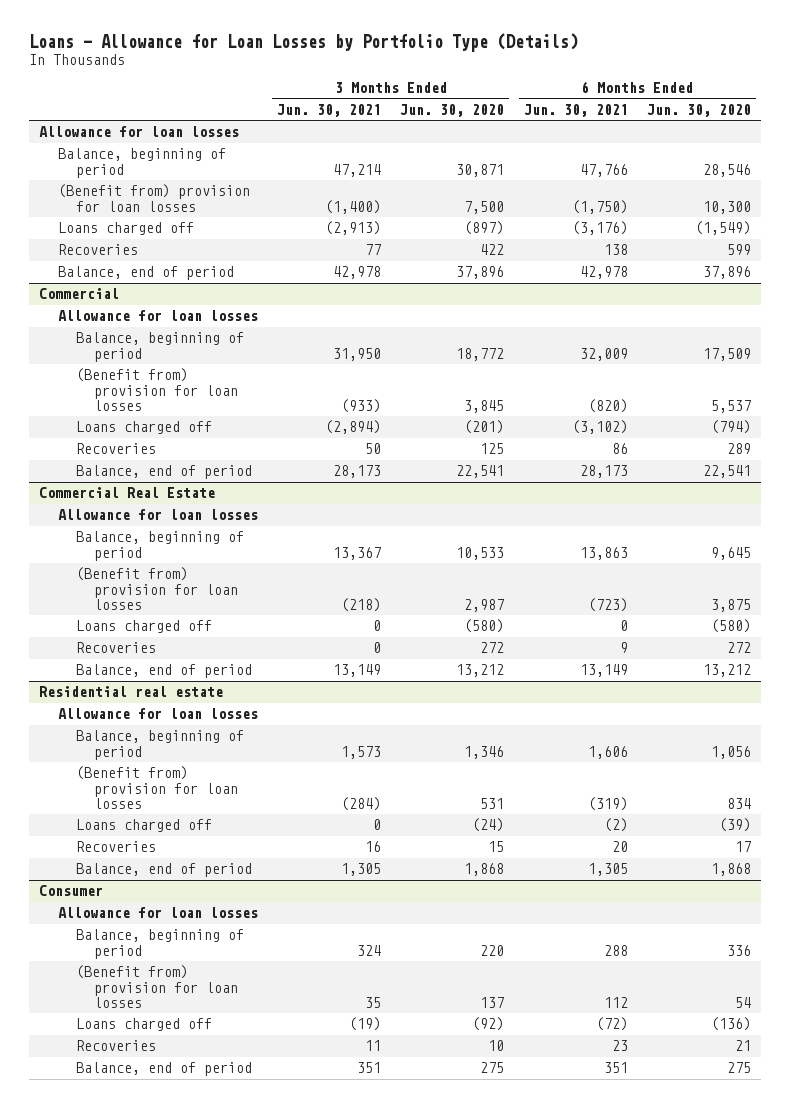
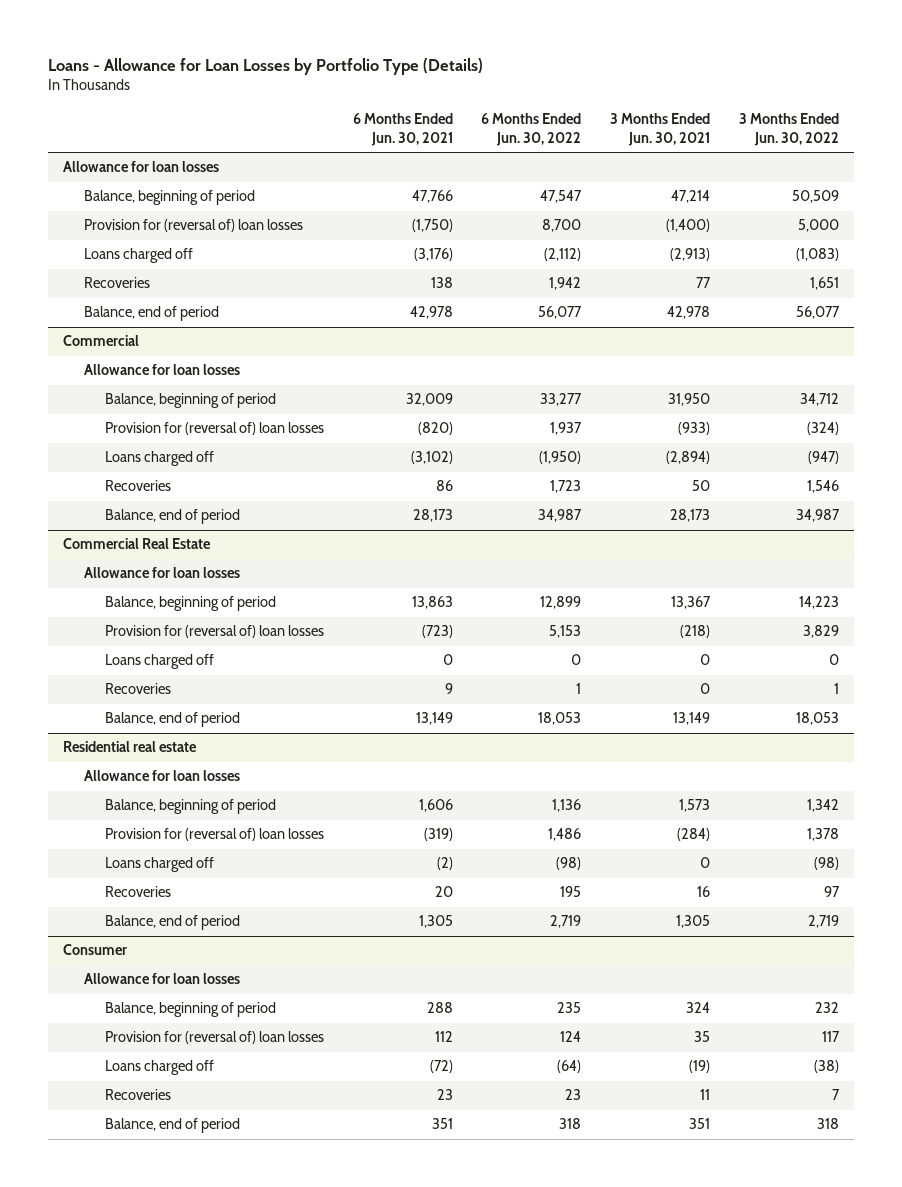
[400,104,505,118] Jun. 30, 2020 -> none
[647,104,752,118] Jun. 30, 2020 -> none
none -> [481,113,582,147] 6 Months Ended Jun. 30, 2022
none -> [739,113,840,147] 3 Months Ended Jun. 30, 2022
[57,184,250,212] (Benefit from) provision for loan losses -> [83,219,303,233] Provision for (reversal of) loan losses
[75,368,239,412] (Benefit from) provision for loan losses -> [104,422,324,436] Provision for (reversal of) loan losses
[75,567,239,611] (Benefit from) provision for loan losses -> [104,625,324,639] Provision for (reversal of) loan losses
[75,766,239,810] (Benefit from) provision for loan losses -> [104,828,324,842] Provision for (reversal of) loan losses
[75,965,239,1009] (Benefit from) provision for loan losses -> [104,1031,324,1045] Provision for (reversal of) loan losses

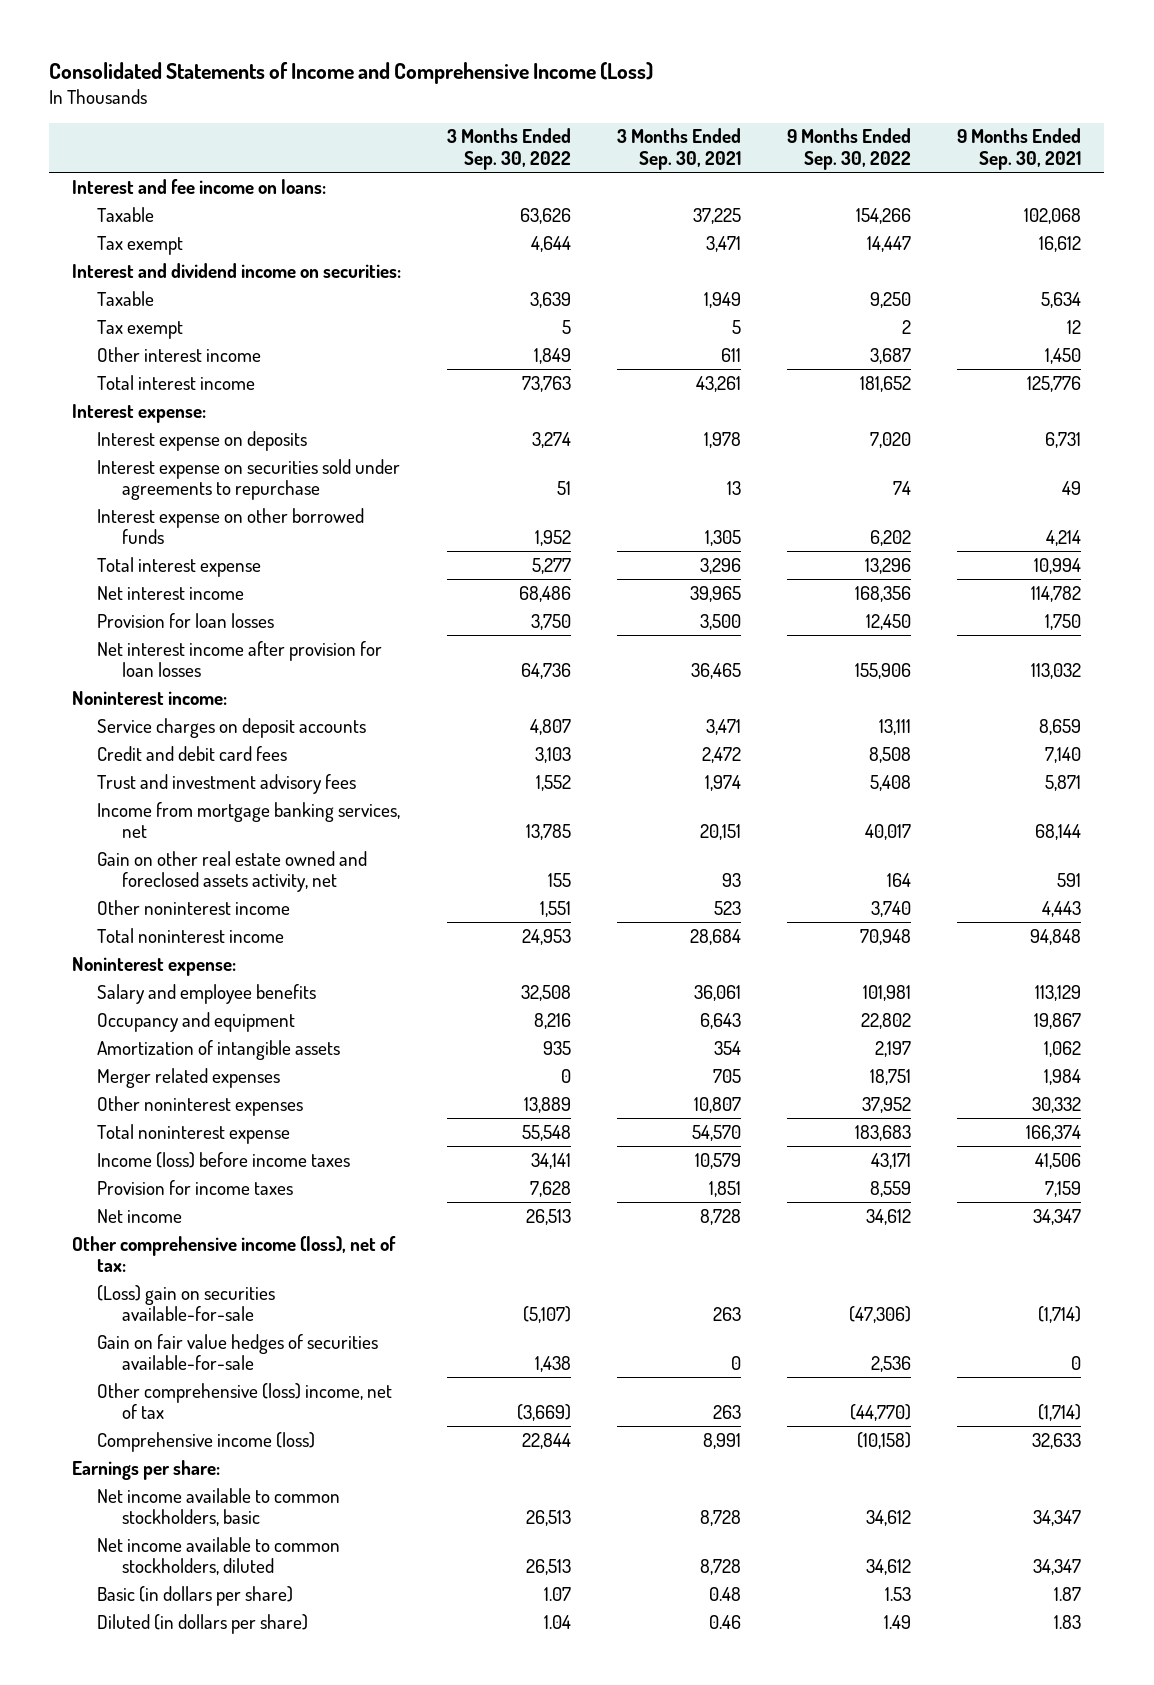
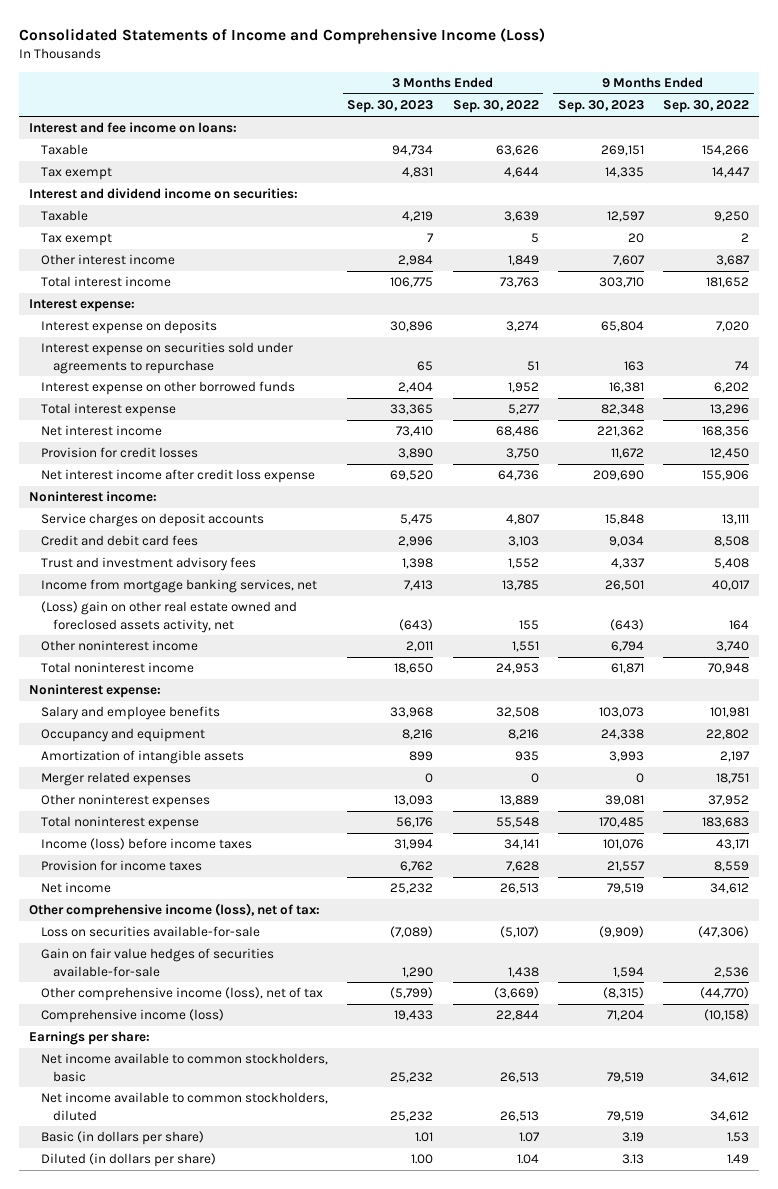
[617,128,742,171] 3 Months Ended Sep. 30, 2021 -> none
[957,128,1082,171] 9 Months Ended Sep. 30, 2021 -> none
none -> [347,100,434,114] Sep. 30, 2023
none -> [557,100,644,114] Sep. 30, 2023
[97,612,275,628] Provision for loan losses -> [41,447,199,459] Provision for credit losses
[97,640,383,678] Net interest income after provision for loan losses -> [41,469,316,484] Net interest income after credit loss expense
[97,850,368,893] Gain on other real estate owned and foreclosed assets activity, net -> [41,601,298,633] (Loss) gain on other real estate owned and foreclosed assets activity, net
[97,1284,276,1322] (Loss) gain on securities available-for-sale -> [41,926,261,938] Loss on securities available-for-sale
[97,1382,393,1420] Other comprehensive (loss) income, net of tax -> [41,987,324,1002] Other comprehensive income (loss), net of tax

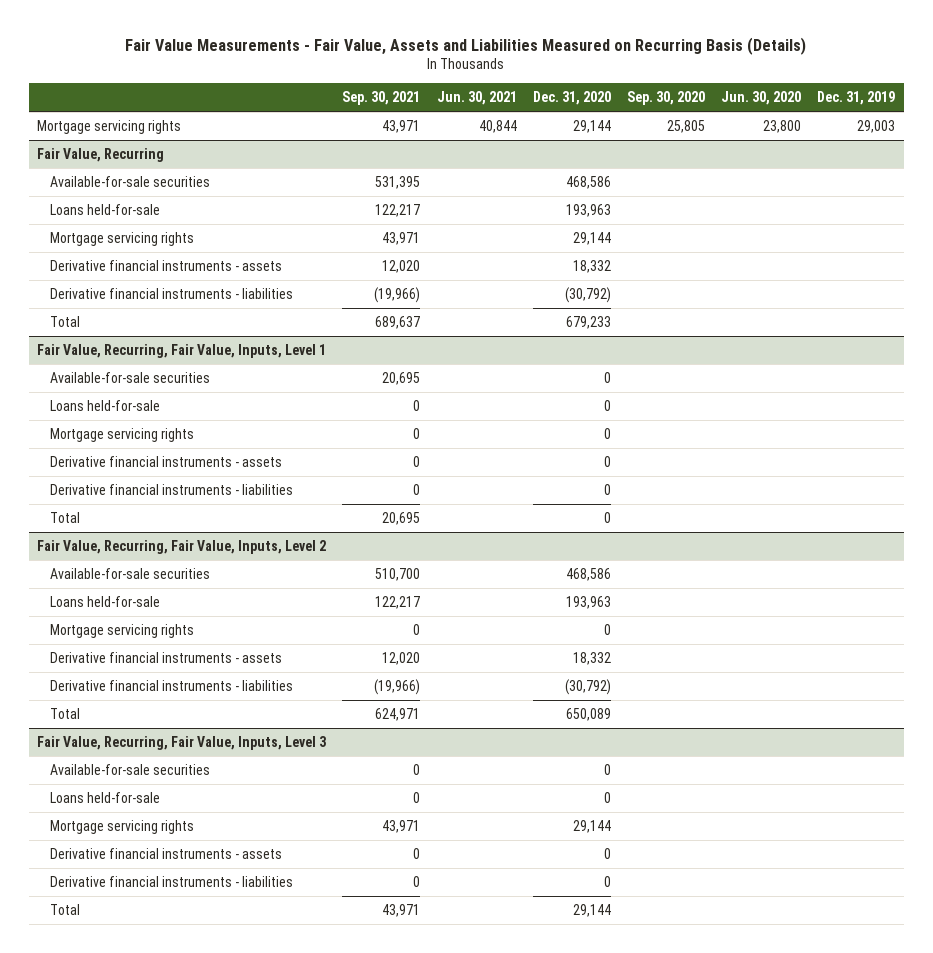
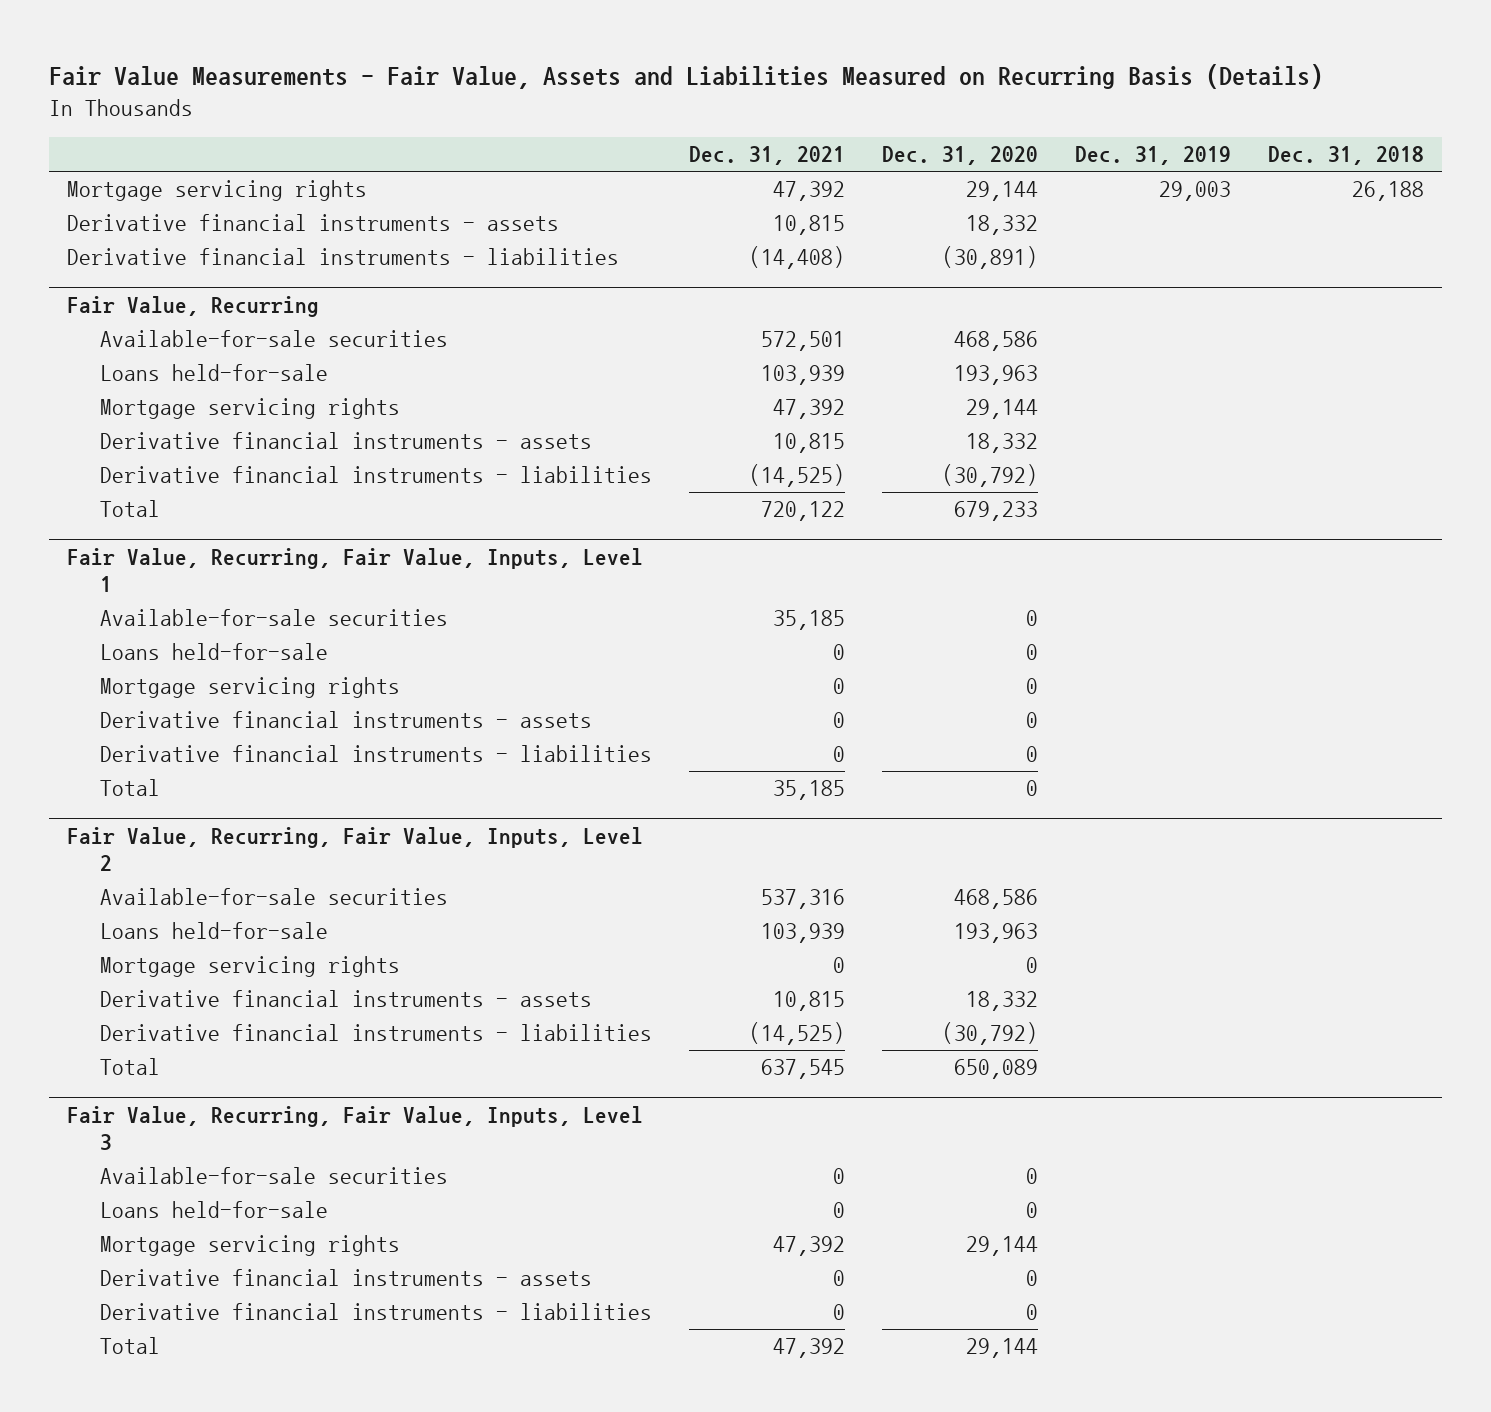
[342,91,421,106] Sep. 30, 2021 -> none
[436,91,517,106] Jun. 30, 2021 -> none
[627,91,706,106] Sep. 30, 2020 -> none
[721,91,802,106] Jun. 30, 2020 -> none
none -> [689,146,846,166] Dec. 31, 2021
none -> [1267,146,1424,166] Dec. 31, 2018
none -> [67,214,560,232] Derivative financial instruments - assets
none -> [67,248,620,266] Derivative financial instruments - liabilities

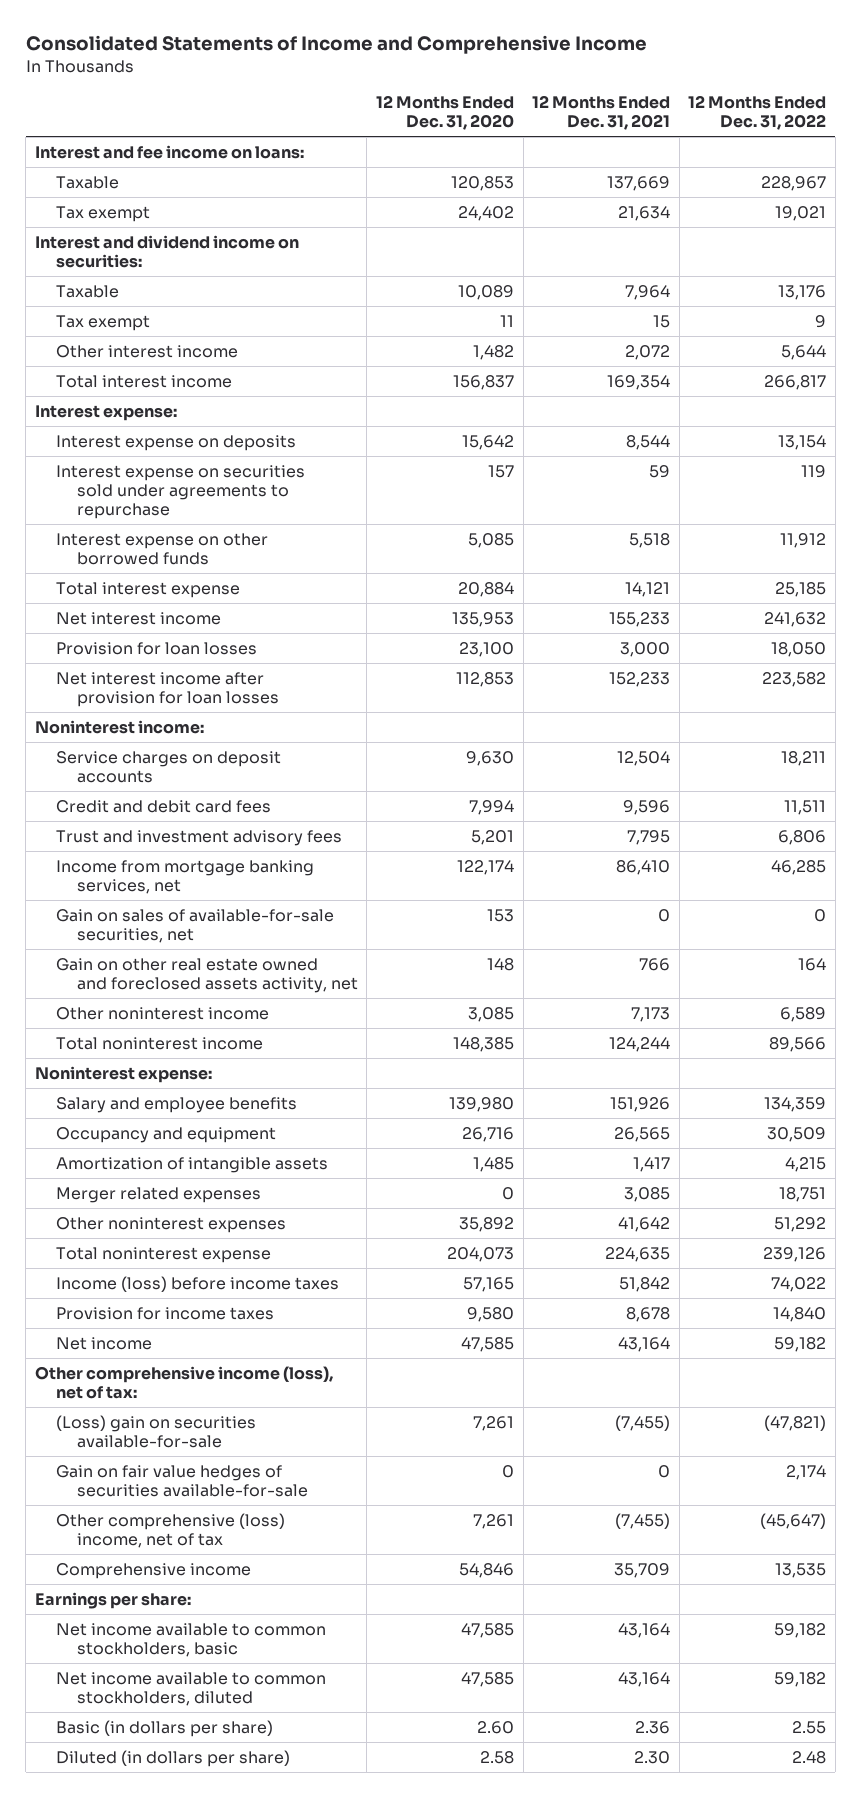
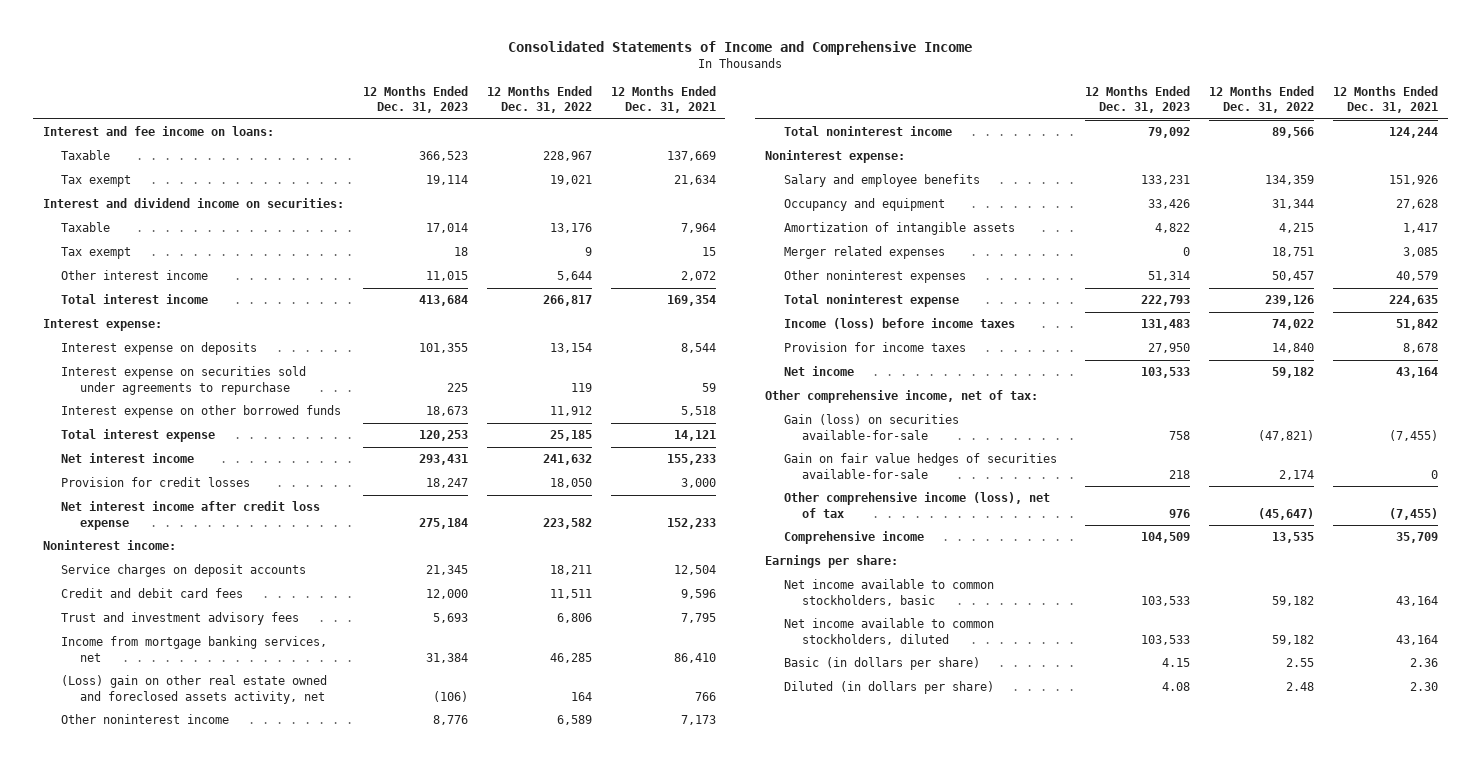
[375,95,514,131] 12 Months Ended Dec. 31, 2020 -> none
none -> [362,86,468,114] 12 Months Ended Dec. 31, 2023
[55,641,257,655] Provision for loan losses -> [61,477,251,488] Provision for credit losses
[55,671,279,707] Net interest income after provision for loan losses -> [61,501,321,530] Net interest income after credit loss expense
[55,908,334,943] Gain on sales of available-for-sale securities, net -> none
[55,957,358,993] Gain on other real estate owned and foreclosed assets activity, net -> [61,675,328,704] (Loss) gain on other real estate owned and foreclosed assets activity, net
[614,1126,671,1142] 26,565 -> [1396,199,1439,210] 27,628
[767,1126,827,1142] 30,509 -> [1272,199,1315,210] 31,344
[618,1216,671,1232] 41,642 -> [1396,271,1439,282] 40,579
[774,1216,827,1232] 51,292 -> [1272,271,1315,282] 50,457
[34,1365,333,1399] Other comprehensive income (loss), net of tax: -> [764,390,1038,404] Other comprehensive income, net of tax:
[55,1414,256,1448] (Loss) gain on securities available-for-sale -> [783,414,959,440] Gain (loss) on securities available-for-sale
[55,1512,285,1548] Other comprehensive (loss) income, net of tax -> [783,492,1050,518] Other comprehensive income (loss), net of tax

